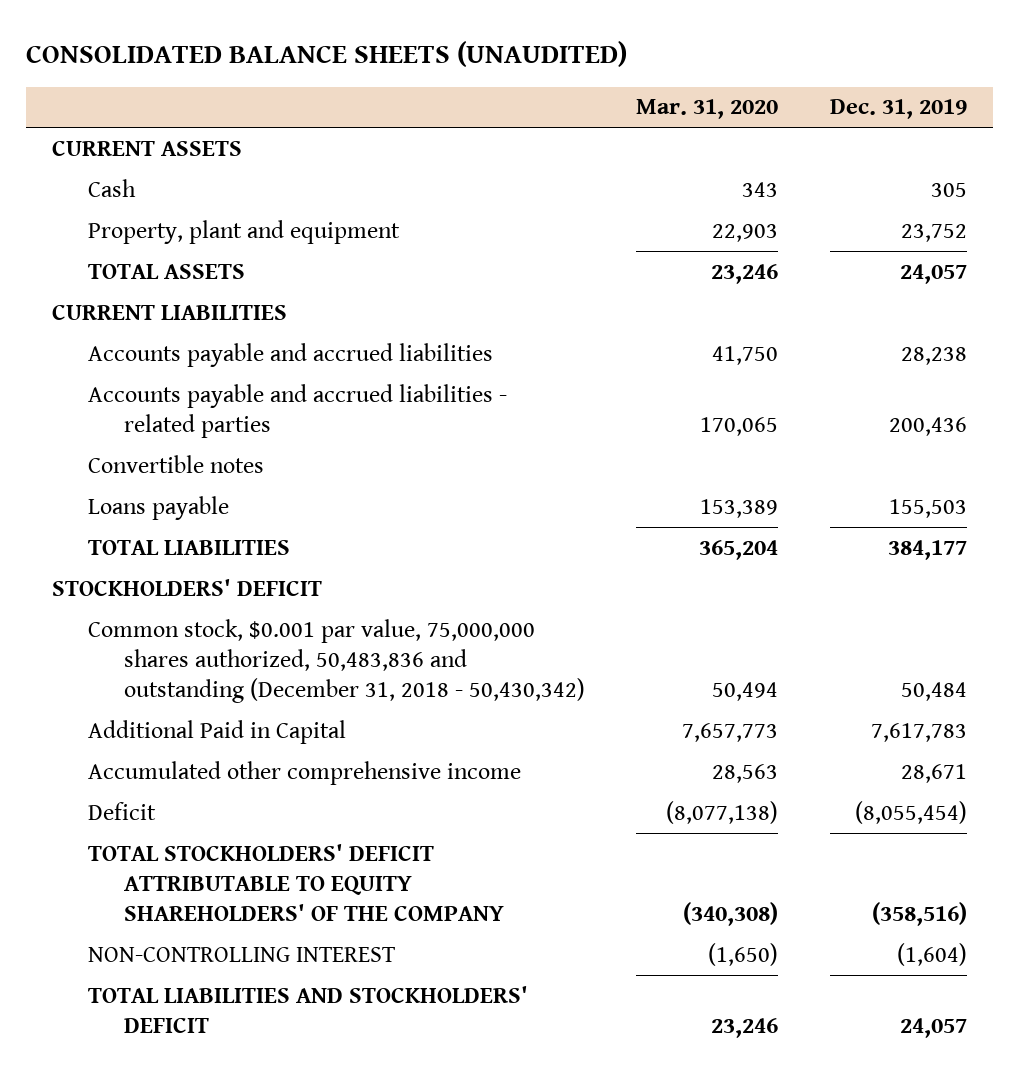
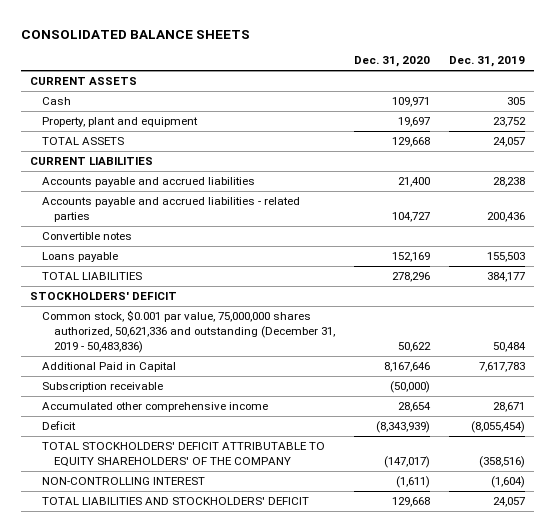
[25,40,627,67] CONSOLIDATED BALANCE SHEETS (UNAUDITED) -> [20,29,250,39] CONSOLIDATED BALANCE SHEETS
[636,99,779,120] Mar. 31, 2020 -> none
none -> [353,56,430,68] Dec. 31, 2020
[87,618,585,704] Common stock, $0.001 par value, 75,000,000 shares authorized, 50,483,836 and outstanding (December 31, 2018 - 50,430,342) -> [41,309,335,354] Common stock, $0.001 par value, 75,000,000 shares authorized, 50,621,336 and outstanding (December 31, 2019 - 50,483,836)
none -> [41,381,163,392] Subscription receivable

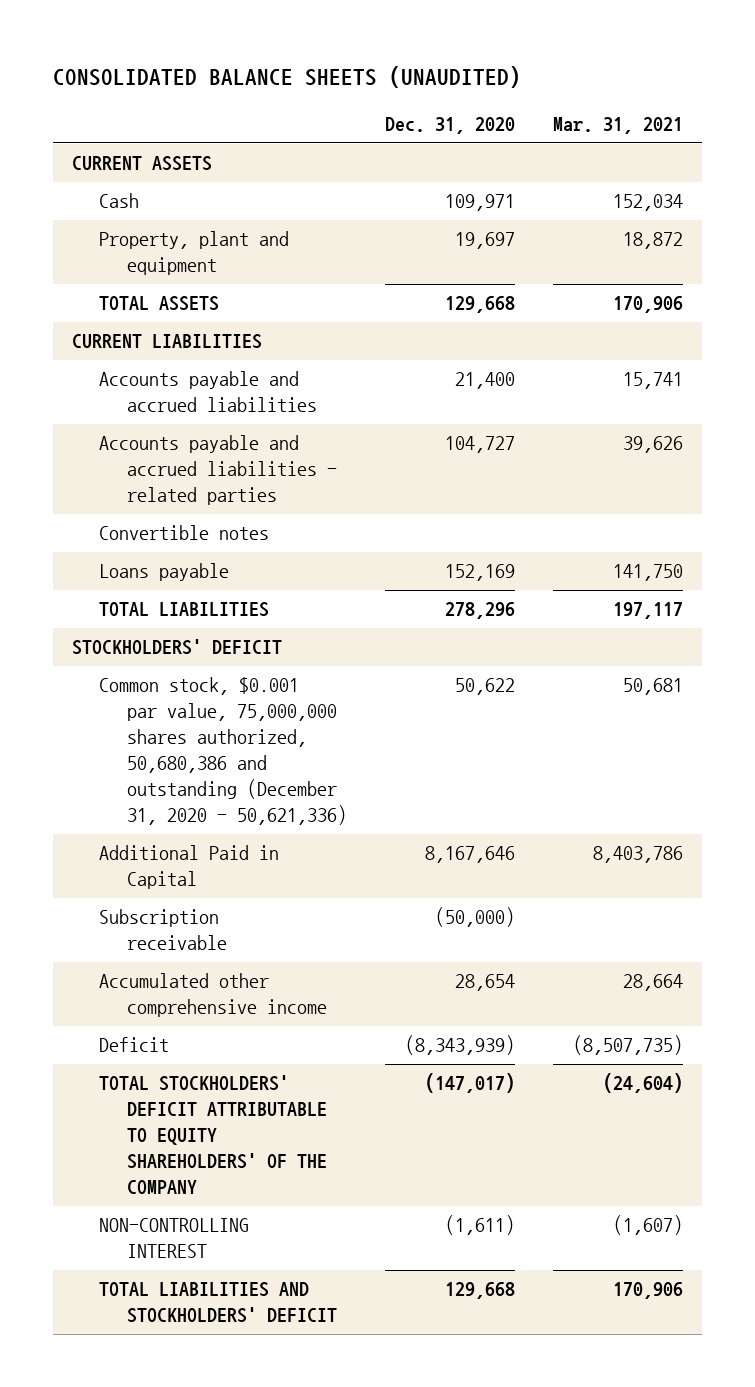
[20,29,250,39] CONSOLIDATED BALANCE SHEETS -> [53,66,522,89] CONSOLIDATED BALANCE SHEETS (UNAUDITED)
[448,56,525,68] Dec. 31, 2019 -> none
none -> [553,117,684,135] Mar. 31, 2021
[41,309,335,354] Common stock, $0.001 par value, 75,000,000 shares authorized, 50,621,336 and outstanding (December 31, 2019 - 50,483,836) -> [99,677,347,826] Common stock, $0.001 par value, 75,000,000 shares authorized, 50,680,386 and outstanding (December 31, 2020 - 50,621,336)

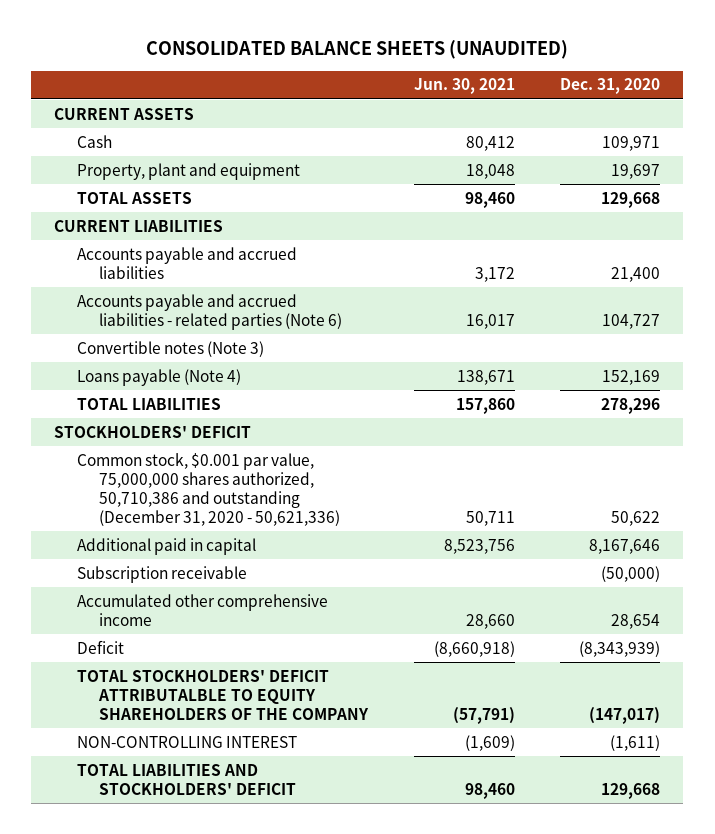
[553,117,684,135] Mar. 31, 2021 -> none
none -> [413,78,515,95] Jun. 30, 2021
[99,435,337,506] Accounts payable and accrued liabilities - related parties -> [76,293,343,330] Accounts payable and accrued liabilities - related parties (Note 6)
[99,525,270,541] Convertible notes -> [76,340,264,357] Convertible notes (Note 3)
[99,563,230,582] Loans payable -> [76,368,241,386] Loans payable (Note 4)
[99,677,347,826] Common stock, $0.001 par value, 75,000,000 shares authorized, 50,680,386 and outstanding (December 31, 2020 - 50,621,336) -> [76,452,341,527] Common stock, $0.001 par value, 75,000,000 shares authorized, 50,710,386 and outstanding (December 31, 2020 - 50,621,336)
[99,845,280,890] Additional Paid in Capital -> [76,537,256,555] Additional paid in capital
[99,1075,327,1195] TOTAL STOCKHOLDERS' DEFICIT ATTRIBUTABLE TO EQUITY SHAREHOLDERS' OF THE COMPANY -> [76,669,370,720] TOTAL STOCKHOLDERS' DEFICIT ATTRIBUTALBLE TO EQUITY SHAREHOLDERS OF THE COMPANY

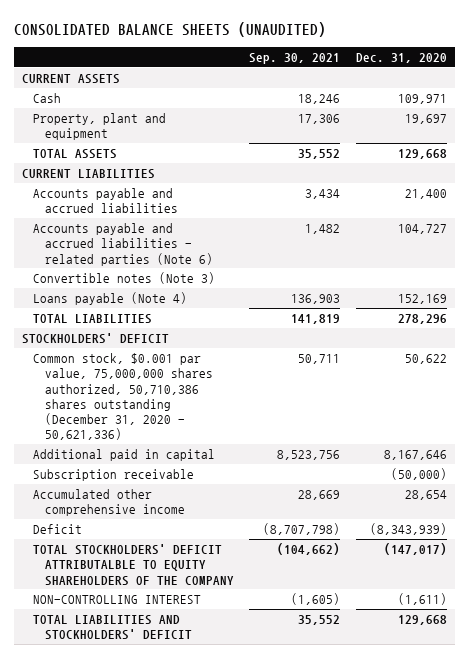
[413,78,515,95] Jun. 30, 2021 -> none
none -> [249,52,341,64] Sep. 30, 2021
[76,452,341,527] Common stock, $0.001 par value, 75,000,000 shares authorized, 50,710,386 and outstanding (December 31, 2020 - 50,621,336) -> [33,353,213,441] Common stock, $0.001 par value, 75,000,000 shares authorized, 50,710,386 shares outstanding (December 31, 2020 - 50,621,336)

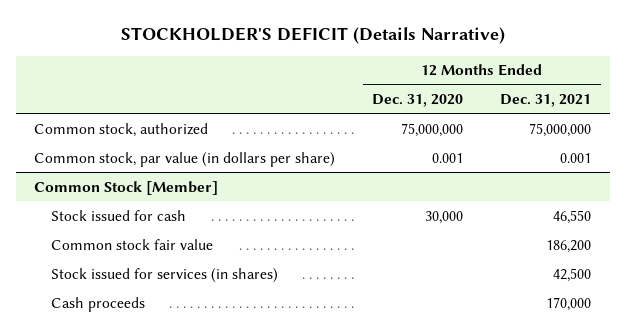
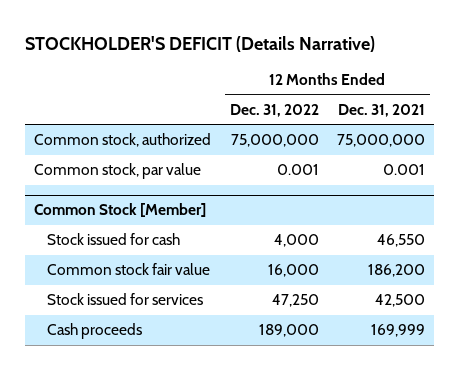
[372,94,464,108] Dec. 31, 2020 -> none
none -> [229,104,319,118] Dec. 31, 2022
[34,151,336,167] Common stock, par value (in dollars per share) -> [34,163,202,180] Common stock, par value
[50,267,278,283] Stock issued for services (in shares) -> [46,293,203,306] Stock issued for services
[546,296,592,311] 170,000 -> [371,324,426,338] 169,999

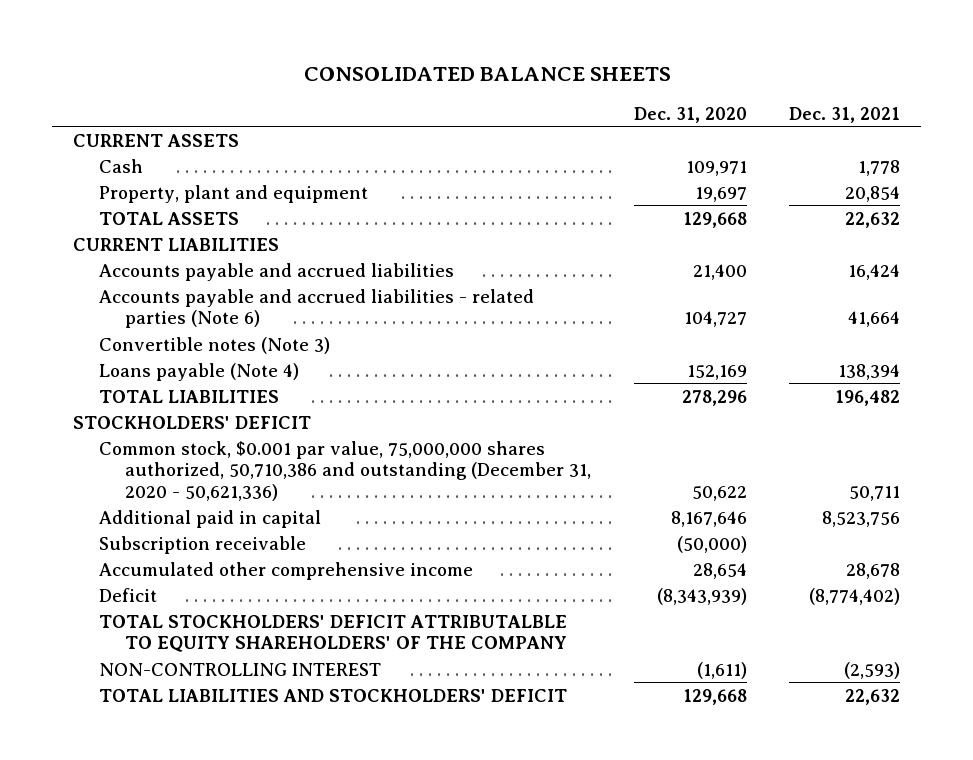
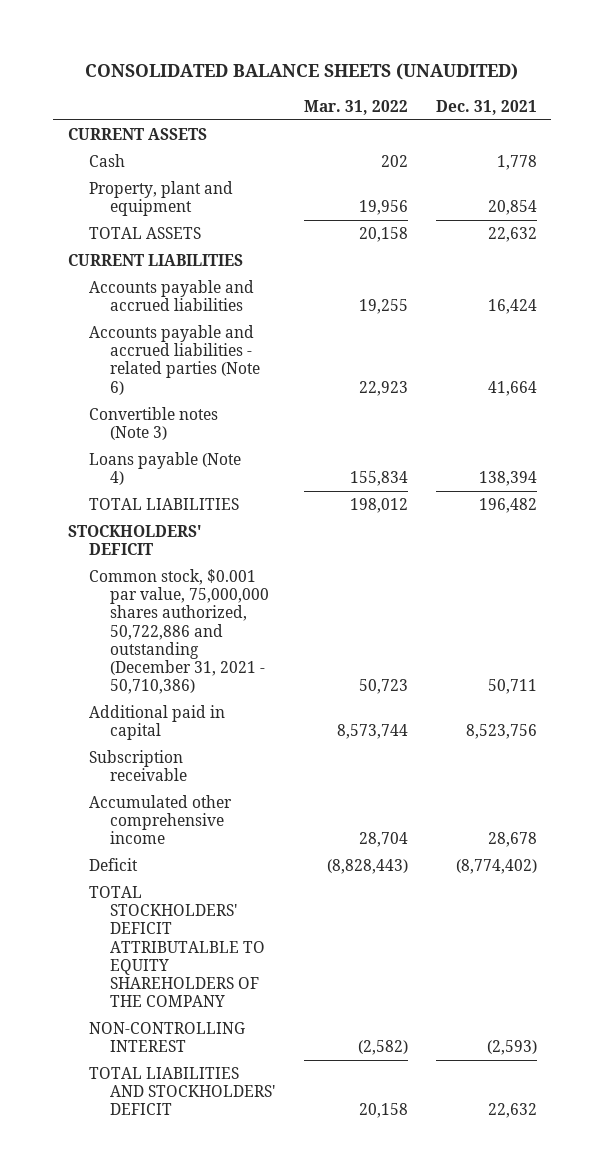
[303,67,671,82] CONSOLIDATED BALANCE SHEETS -> [85,63,519,81] CONSOLIDATED BALANCE SHEETS (UNAUDITED)
[633,106,747,123] Dec. 31, 2020 -> none
none -> [303,99,408,115] Mar. 31, 2022
[99,440,592,501] Common stock, $0.001 par value, 75,000,000 shares authorized, 50,710,386 and outstanding (December 31, 2020 - 50,621,336) -> [88,569,270,695] Common stock, $0.001 par value, 75,000,000 shares authorized, 50,722,886 and outstanding (December 31, 2021 - 50,710,386)
[99,614,568,653] TOTAL STOCKHOLDERS' DEFICIT ATTRIBUTALBLE TO EQUITY SHAREHOLDERS' OF THE COMPANY -> [88,886,266,1008] TOTAL STOCKHOLDERS' DEFICIT ATTRIBUTALBLE TO EQUITY SHAREHOLDERS OF THE COMPANY

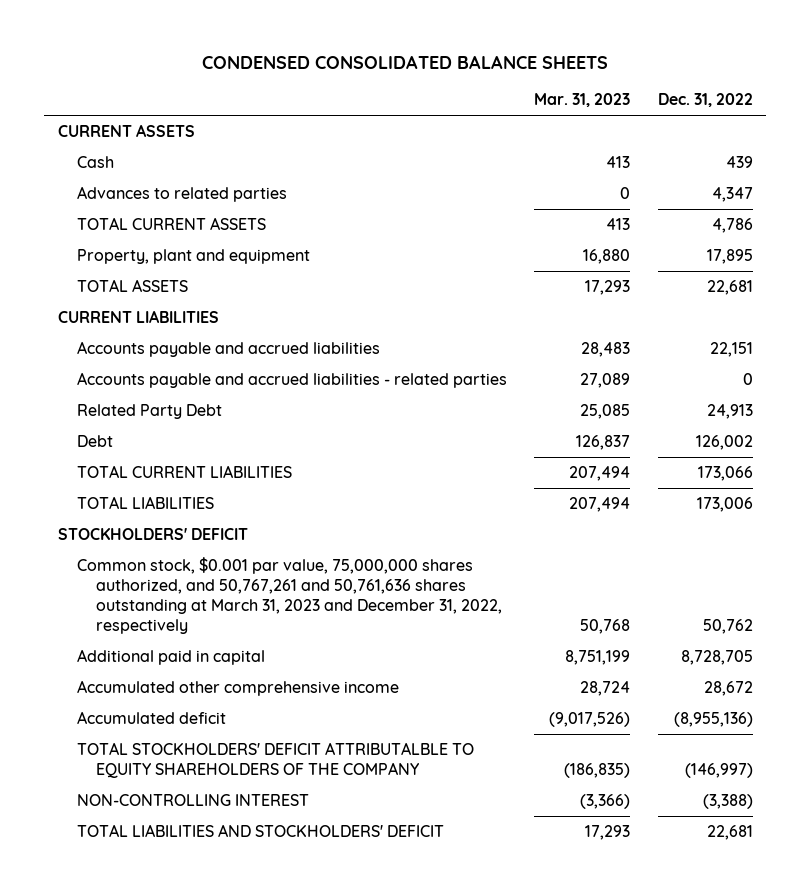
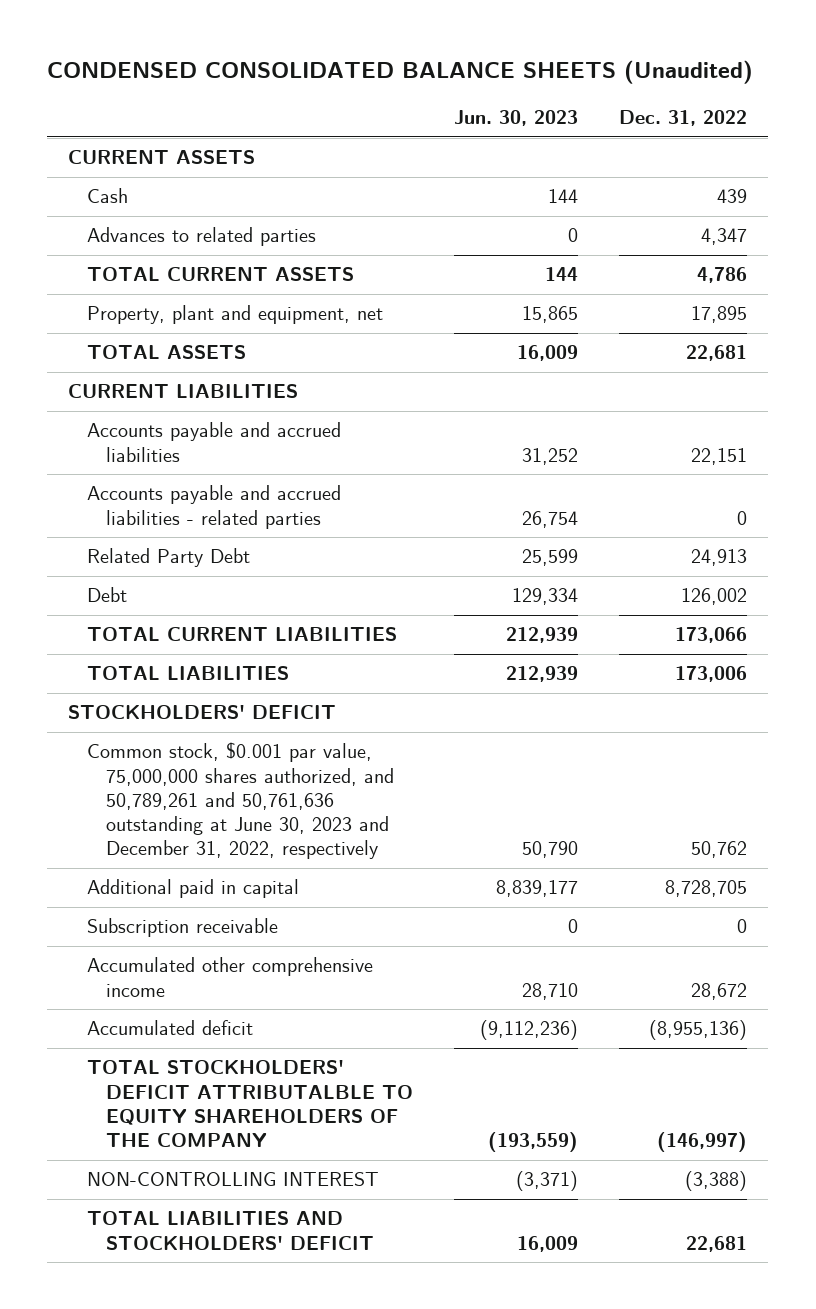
[202,54,609,69] CONDENSED CONSOLIDATED BALANCE SHEETS -> [47,59,754,84] CONDENSED CONSOLIDATED BALANCE SHEETS (Unaudited)
[534,93,631,108] Mar. 31, 2023 -> none
none -> [454,109,579,126] Jun. 30, 2023
[77,248,311,264] Property, plant and equipment -> [86,305,383,325] Property, plant and equipment, net
[77,556,503,635] Common stock, $0.001 par value, 75,000,000 shares authorized, and 50,767,261 and 50,761,636 shares outstanding at March 31, 2023 and December 31, 2022, respectively -> [86,742,394,859] Common stock, $0.001 par value, 75,000,000 shares authorized, and 50,789,261 and 50,761,636 outstanding at June 30, 2023 and December 31, 2022, respectively
none -> [86,918,278,938] Subscription receivable

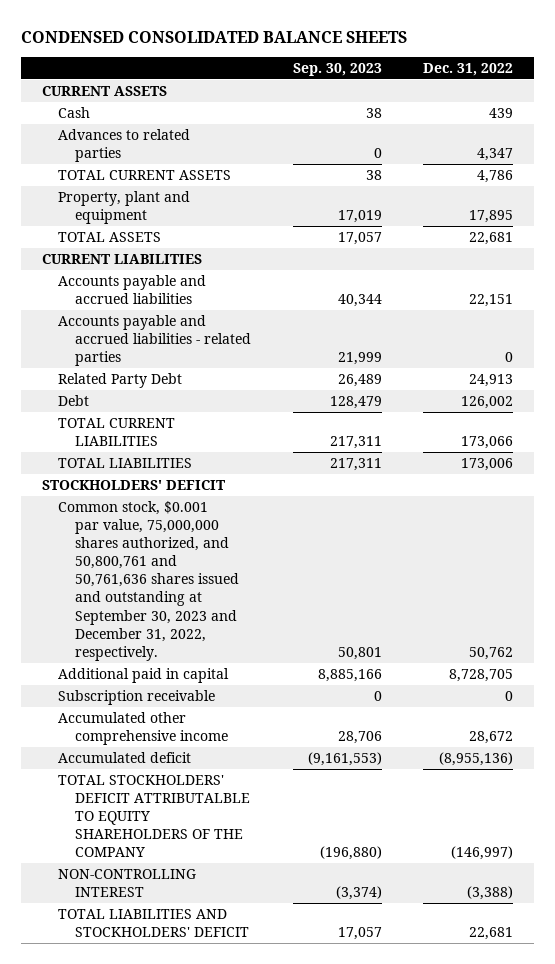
[47,59,754,84] CONDENSED CONSOLIDATED BALANCE SHEETS (Unaudited) -> [20,30,407,43] CONDENSED CONSOLIDATED BALANCE SHEETS
[454,109,579,126] Jun. 30, 2023 -> none
none -> [292,62,382,76] Sep. 30, 2023
[86,305,383,325] Property, plant and equipment, net -> [58,191,191,225] Property, plant and equipment
[86,742,394,859] Common stock, $0.001 par value, 75,000,000 shares authorized, and 50,789,261 and 50,761,636 outstanding at June 30, 2023 and December 31, 2022, respectively -> [58,501,240,661] Common stock, $0.001 par value, 75,000,000 shares authorized, and 50,800,761 and 50,761,636 shares issued and outstanding at September 30, 2023 and December 31, 2022, respectively.

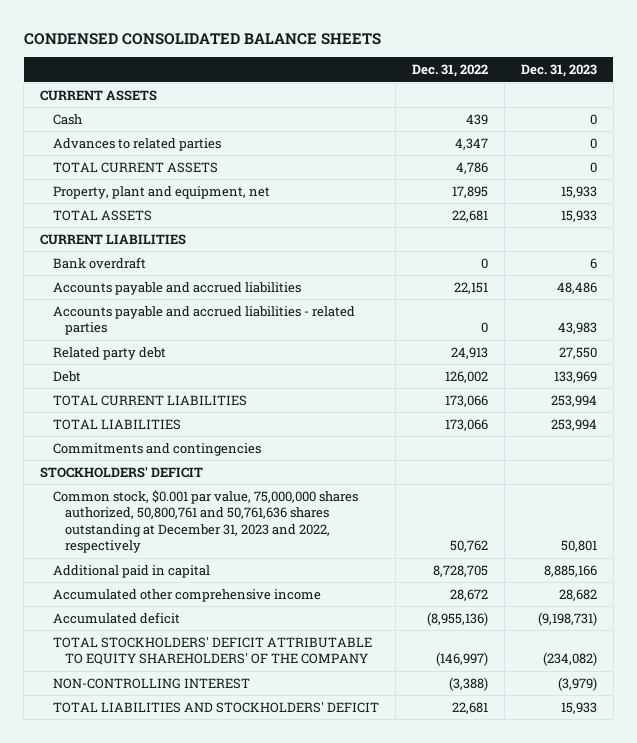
[292,62,382,76] Sep. 30, 2023 -> none
none -> [520,63,597,77] Dec. 31, 2023
[58,191,191,225] Property, plant and equipment -> [52,185,270,199] Property, plant and equipment, net
none -> [52,256,146,269] Bank overdraft
[58,373,183,389] Related Party Debt -> [52,346,166,360] Related party debt
[461,458,514,472] 173,006 -> [444,418,488,431] 173,066
none -> [52,442,261,456] Commitments and contingencies
[58,501,240,661] Common stock, $0.001 par value, 75,000,000 shares authorized, and 50,800,761 and 50,761,636 shares issued and outstanding at September 30, 2023 and December 31, 2022, respectively. -> [52,489,358,553] Common stock, $0.001 par value, 75,000,000 shares authorized, 50,800,761 and 50,761,636 shares outstanding at December 31, 2023 and 2022, respectively
[58,690,216,706] Subscription receivable -> none
[58,775,251,858] TOTAL STOCKHOLDERS' DEFICIT ATTRIBUTALBLE TO EQUITY SHAREHOLDERS OF THE COMPANY -> [52,636,372,666] TOTAL STOCKHOLDERS' DEFICIT ATTRIBUTABLE TO EQUITY SHAREHOLDERS' OF THE COMPANY

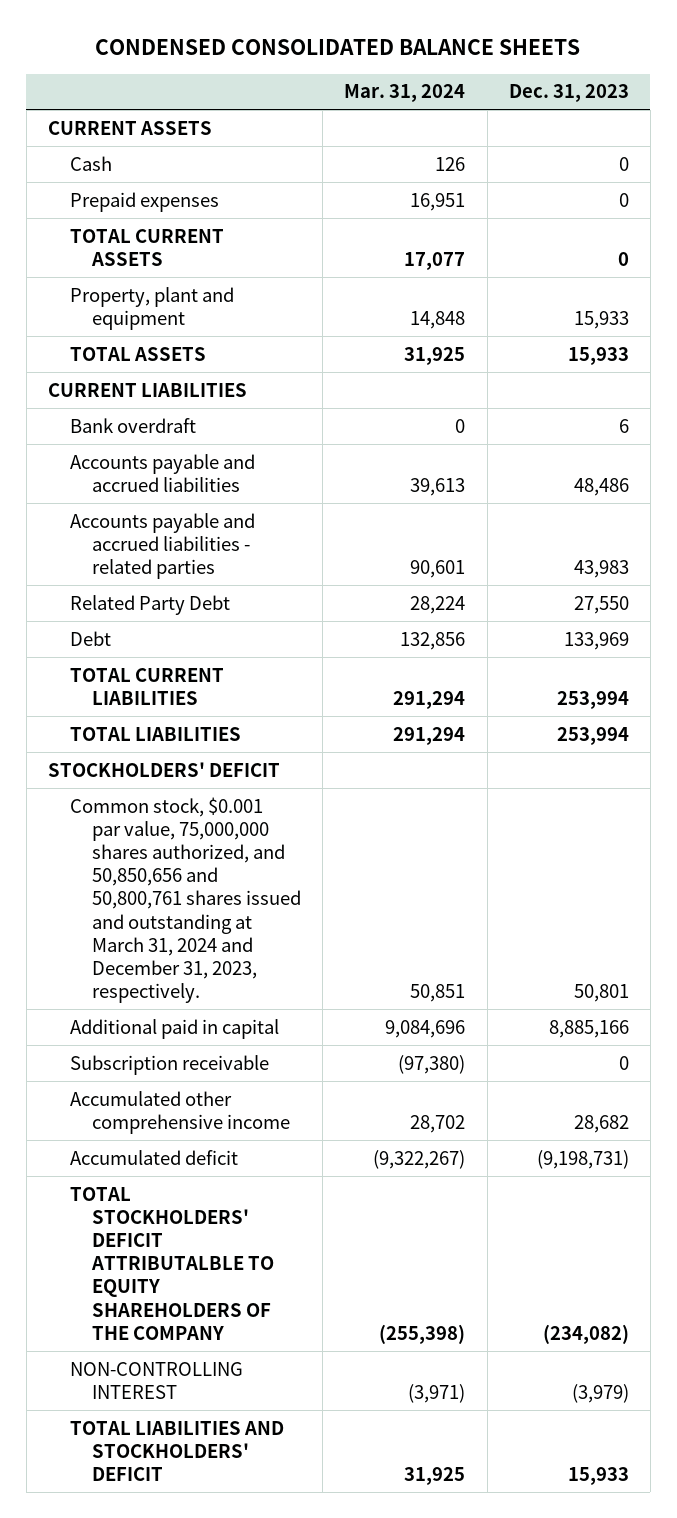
[411,63,488,77] Dec. 31, 2022 -> none
none -> [344,84,466,103] Mar. 31, 2024
[52,137,221,151] Advances to related parties -> none
none -> [70,191,220,212] Prepaid expenses
[52,185,270,199] Property, plant and equipment, net -> [70,286,235,330] Property, plant and equipment
[52,346,166,360] Related party debt -> [70,594,231,615] Related Party Debt
[52,442,261,456] Commitments and contingencies -> none
[52,489,358,553] Common stock, $0.001 par value, 75,000,000 shares authorized, 50,800,761 and 50,761,636 shares outstanding at December 31, 2023 and 2022, respectively -> [70,796,302,1004] Common stock, $0.001 par value, 75,000,000 shares authorized, and 50,850,656 and 50,800,761 shares issued and outstanding at March 31, 2024 and December 31, 2023, respectively.
none -> [70,1054,270,1075] Subscription receivable
[52,636,372,666] TOTAL STOCKHOLDERS' DEFICIT ATTRIBUTABLE TO EQUITY SHAREHOLDERS' OF THE COMPANY -> [70,1186,275,1340] TOTAL STOCKHOLDERS' DEFICIT ATTRIBUTALBLE TO EQUITY SHAREHOLDERS OF THE COMPANY

